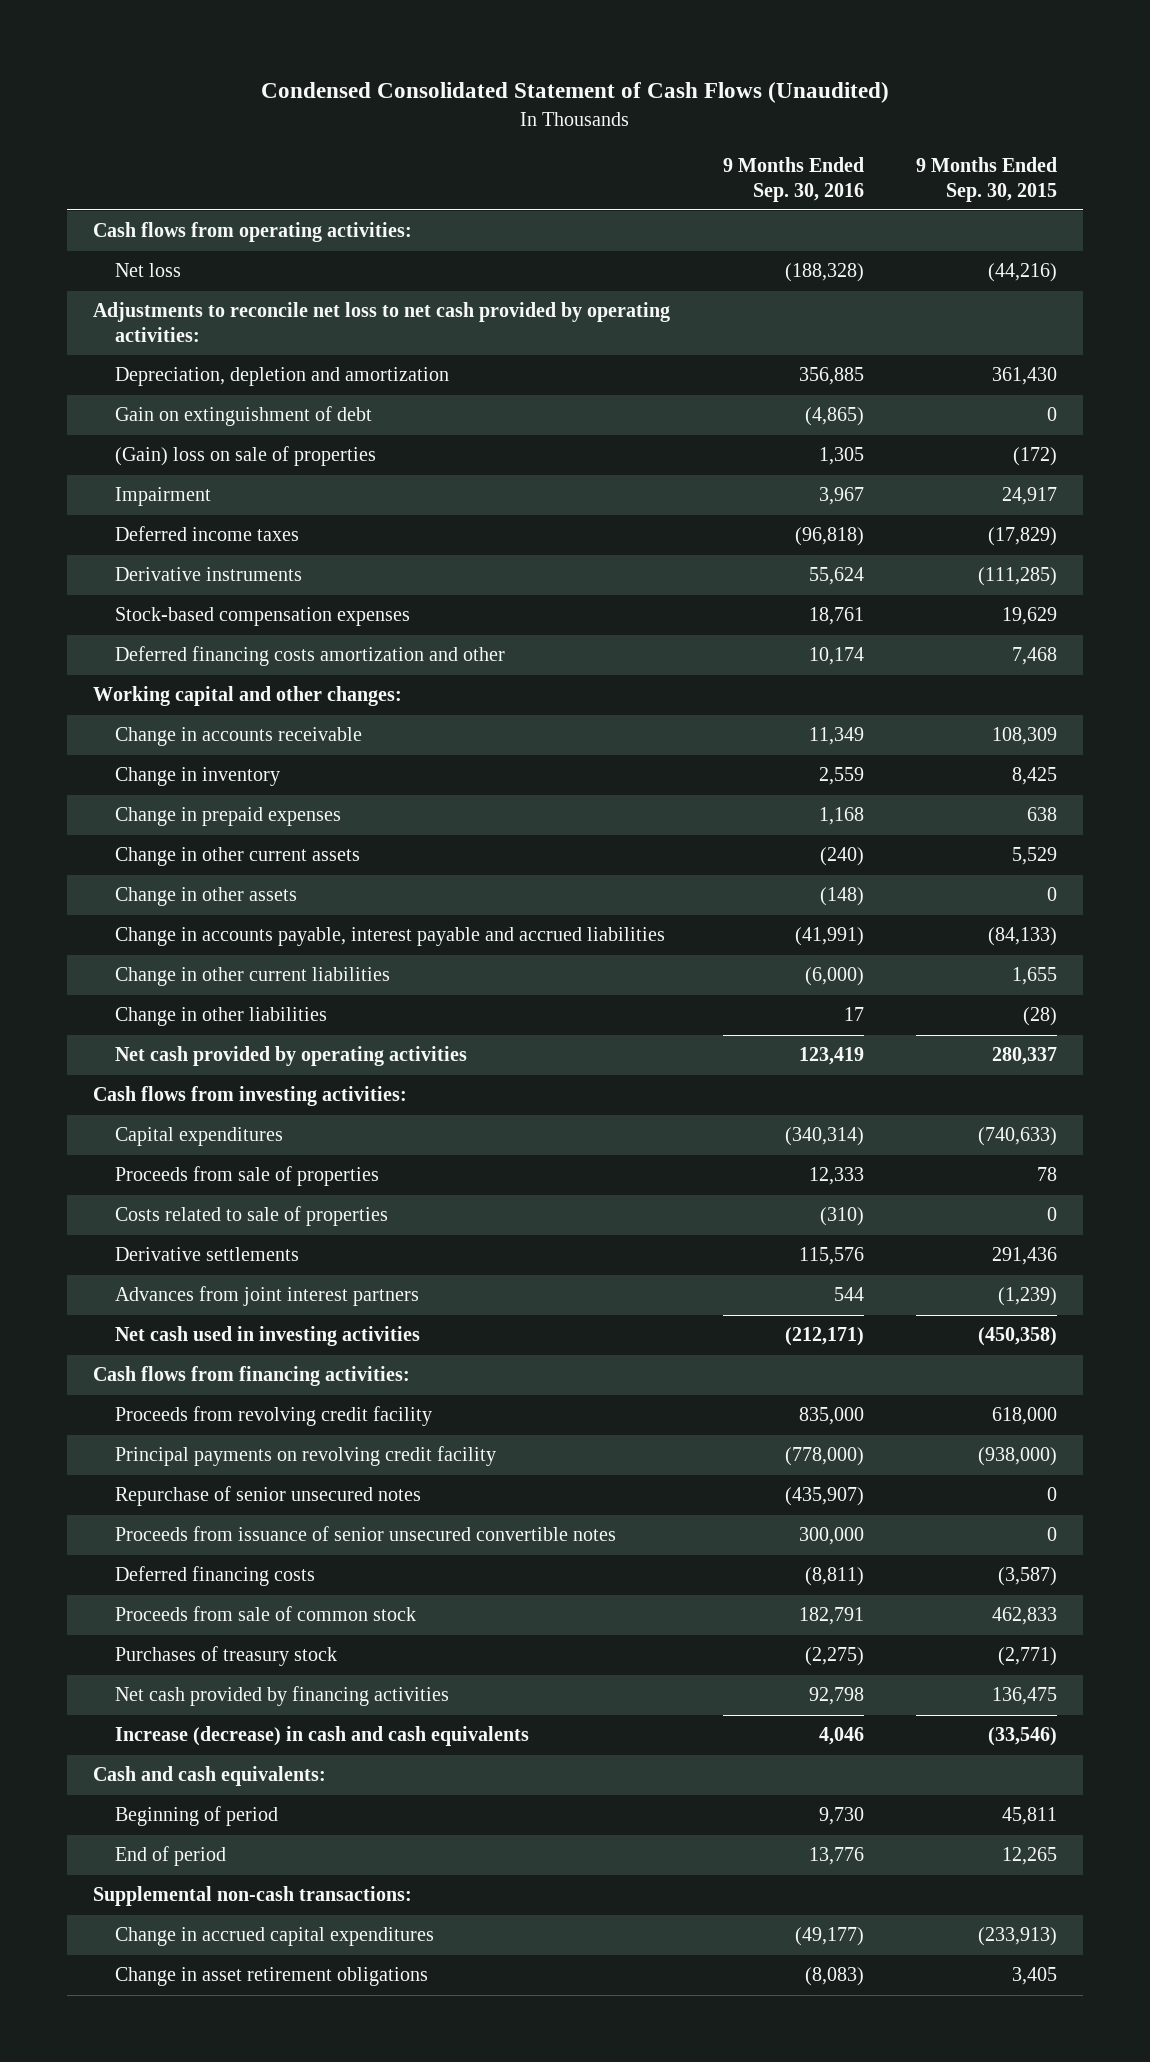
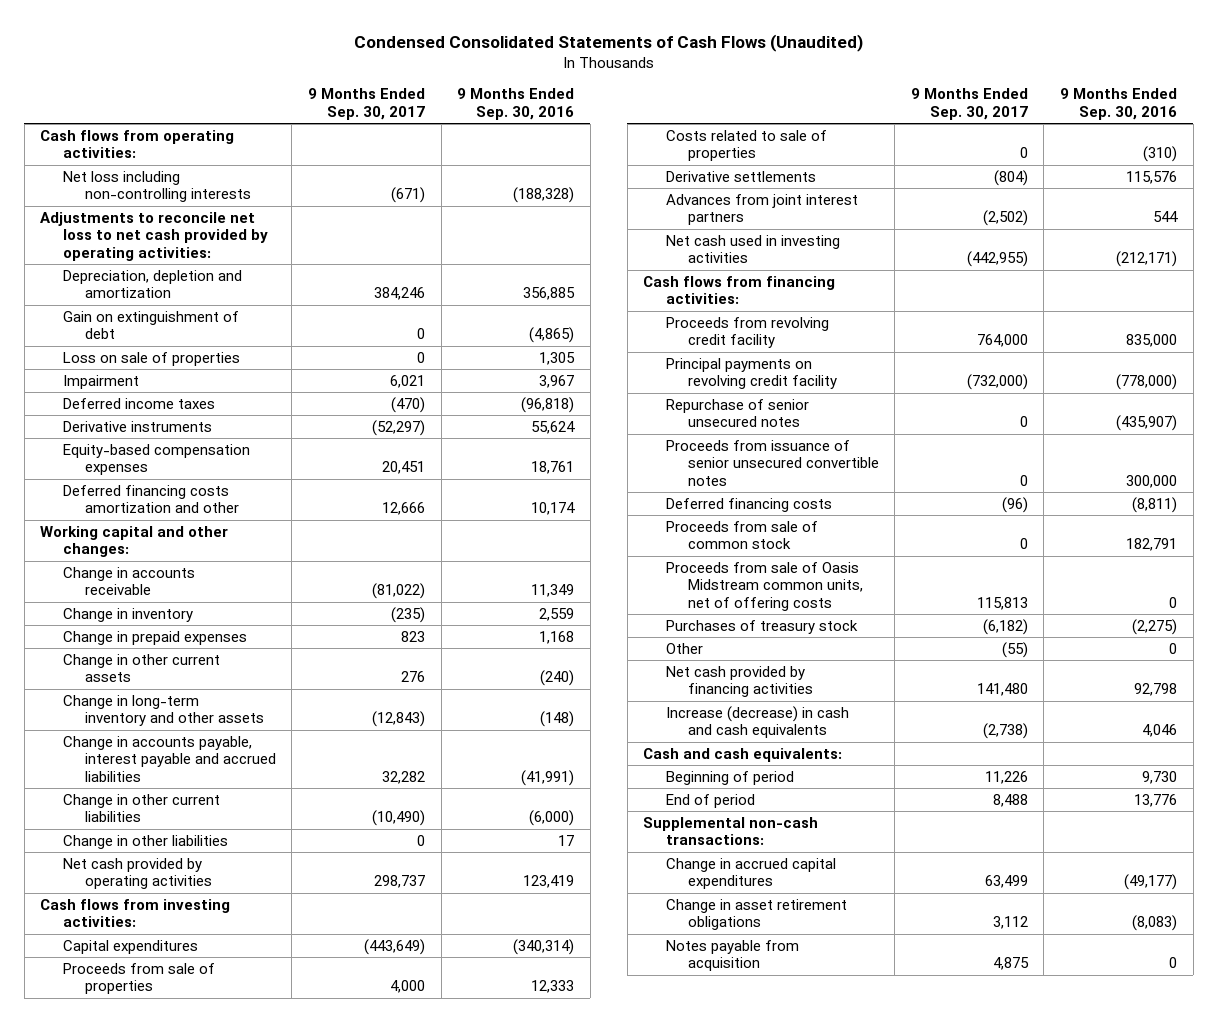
[261,82,890,104] Condensed Consolidated Statement of Cash Flows (Unaudited) -> [353,33,863,52] Condensed Consolidated Statements of Cash Flows (Unaudited)
[915,156,1057,202] 9 Months Ended Sep. 30, 2015 -> none
none -> [307,88,425,120] 9 Months Ended Sep. 30, 2017
[114,263,181,278] Net loss -> [62,170,251,203] Net loss including non-controlling interests
[114,446,376,467] (Gain) loss on sale of properties -> [62,351,240,366] Loss on sale of properties
[114,607,410,627] Stock-based compensation expenses -> [62,443,250,476] Equity-based compensation expenses
[114,887,297,907] Change in other assets -> [62,694,264,727] Change in long-term inventory and other assets
none -> [665,561,863,612] Proceeds from sale of Oasis Midstream common units, net of offering costs
none -> [665,642,703,654] Other
none -> [665,939,799,972] Notes payable from acquisition

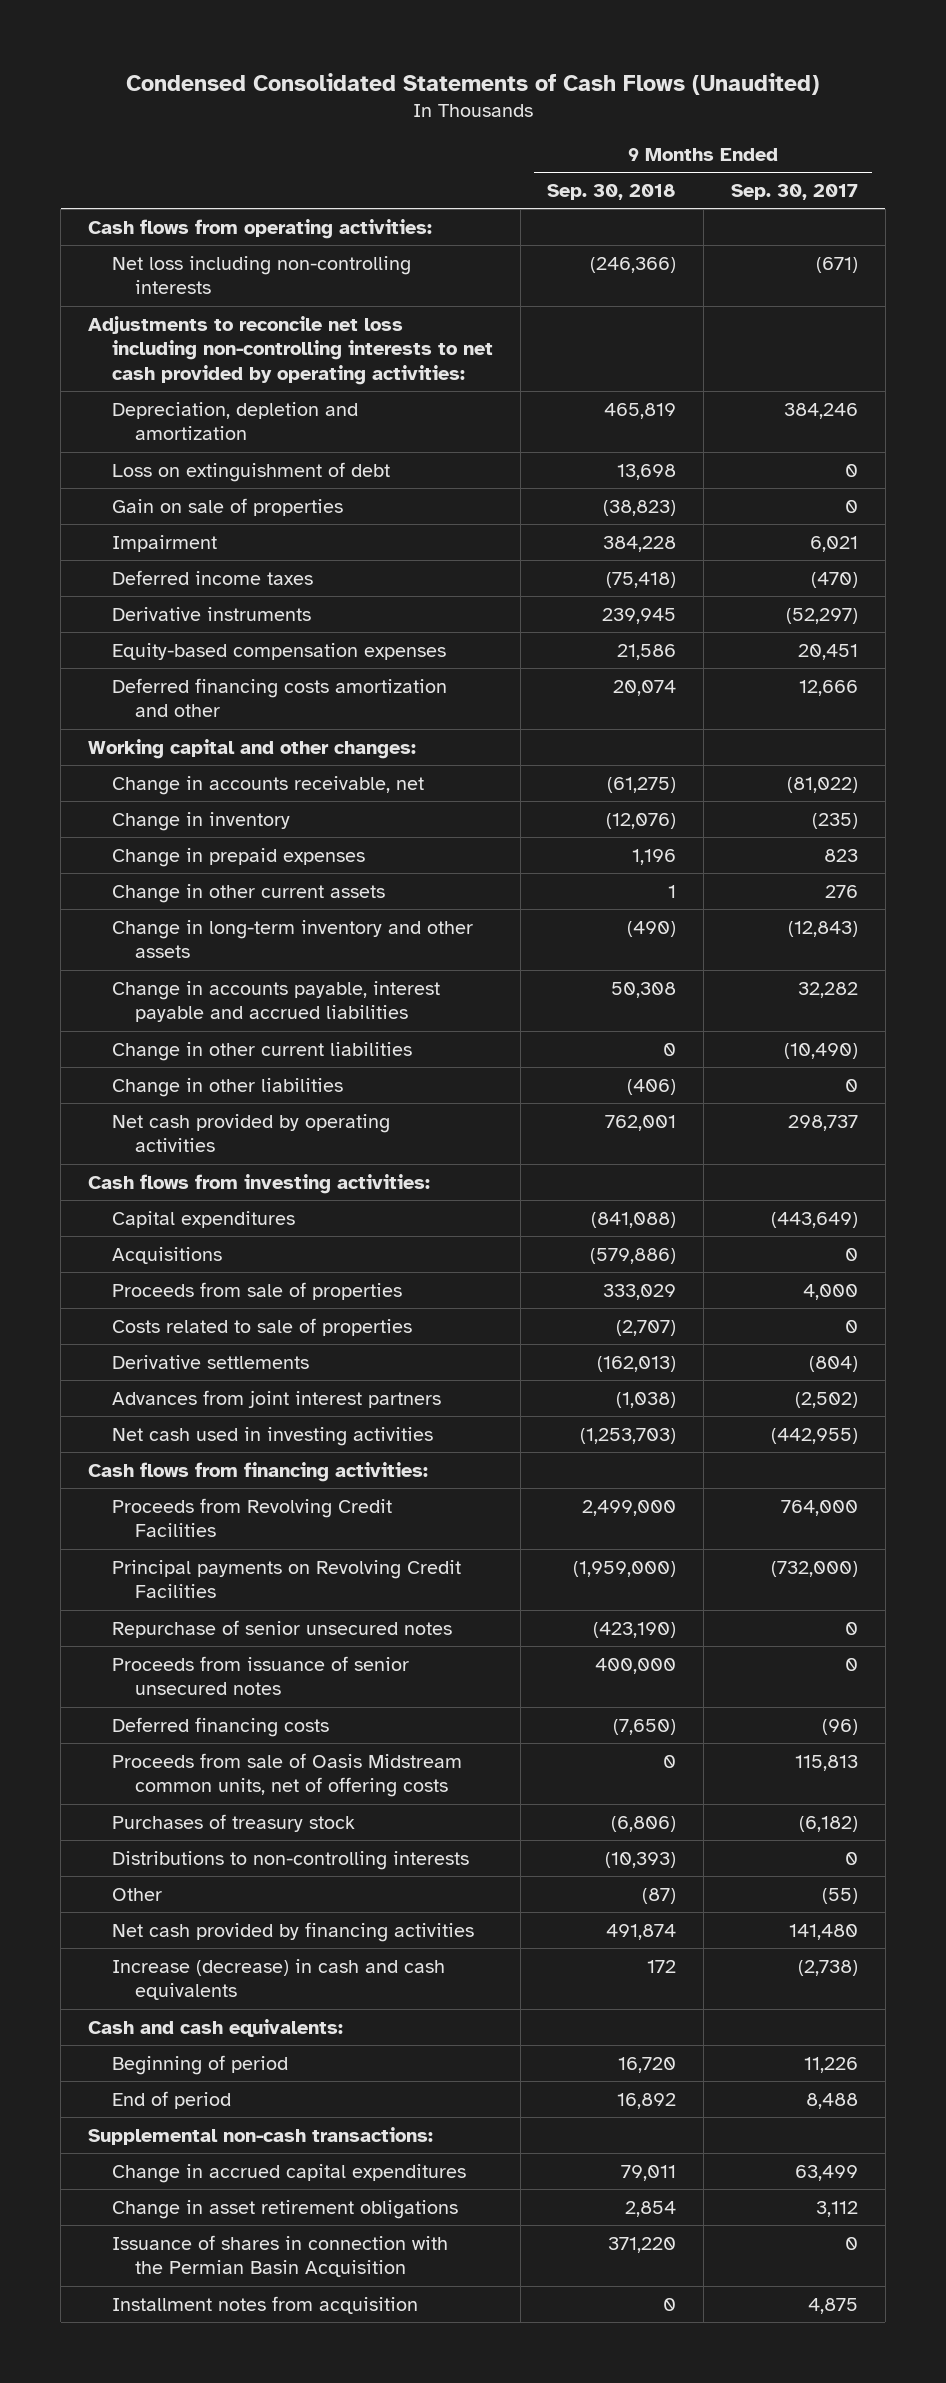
[457,88,575,120] 9 Months Ended Sep. 30, 2016 -> none
none -> [547,183,677,200] Sep. 30, 2018
[40,211,268,262] Adjustments to reconcile net loss to net cash provided by operating activities: -> [87,315,493,386] Adjustments to reconcile net loss including non-controlling interests to net cash provided by operating activities:
[62,310,239,340] Gain on extinguishment of debt -> [111,461,390,482] Loss on extinguishment of debt
[62,351,240,366] Loss on sale of properties -> [111,497,343,516] Gain on sale of properties
[62,566,195,596] Change in accounts receivable -> [111,775,424,795] Change in accounts receivable, net
none -> [111,1246,222,1264] Acquisitions
[665,316,829,349] Proceeds from revolving credit facility -> [111,1497,392,1538] Proceeds from Revolving Credit Facilities
[665,357,837,390] Principal payments on revolving credit facility -> [111,1559,461,1599] Principal payments on Revolving Credit Facilities
[665,439,879,487] Proceeds from issuance of senior unsecured convertible notes -> [111,1655,409,1696] Proceeds from issuance of senior unsecured notes
[665,520,818,550] Proceeds from sale of common stock -> none
none -> [111,1850,469,1870] Distributions to non-controlling interests
none -> [111,2234,448,2278] Issuance of shares in connection with the Permian Basin Acquisition
[665,939,799,972] Notes payable from acquisition -> [111,2295,418,2314] Installment notes from acquisition

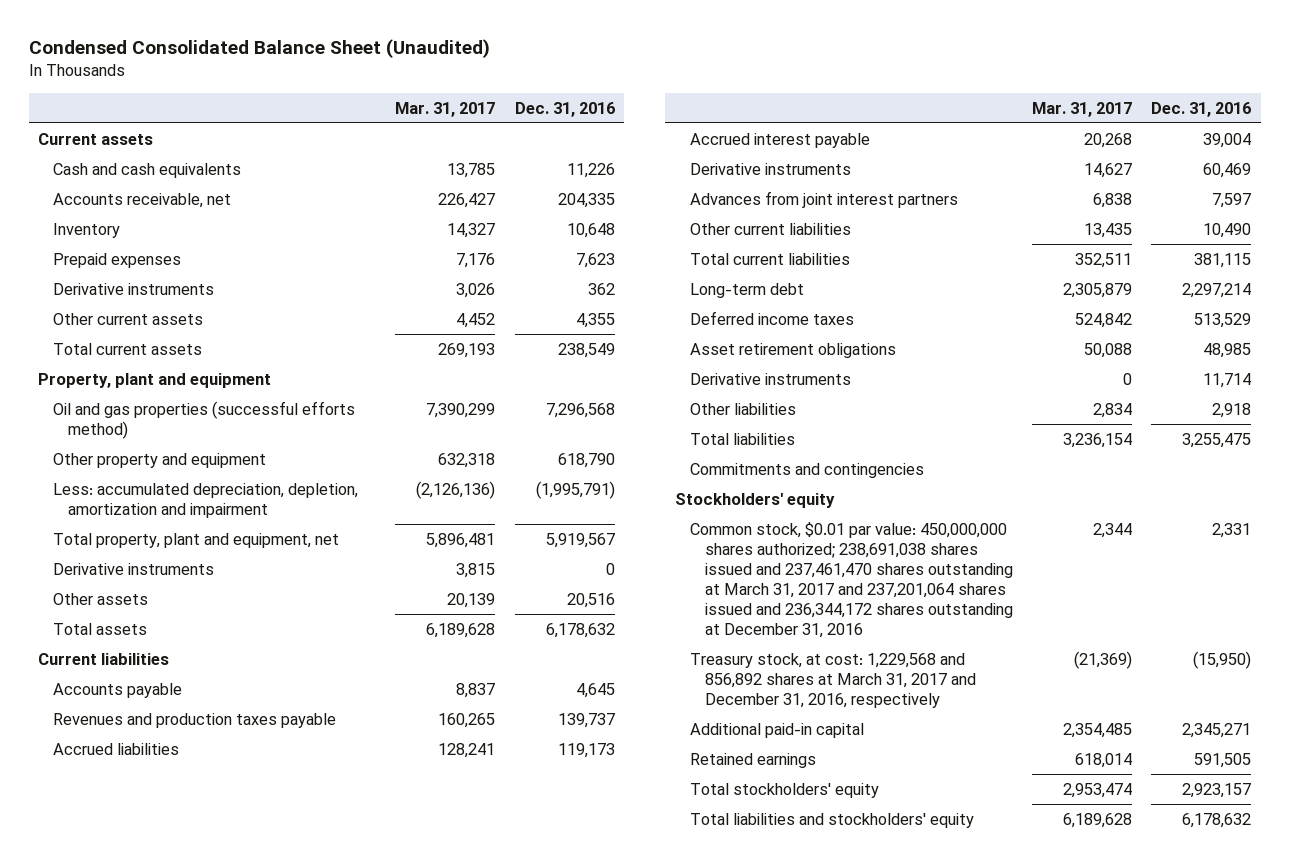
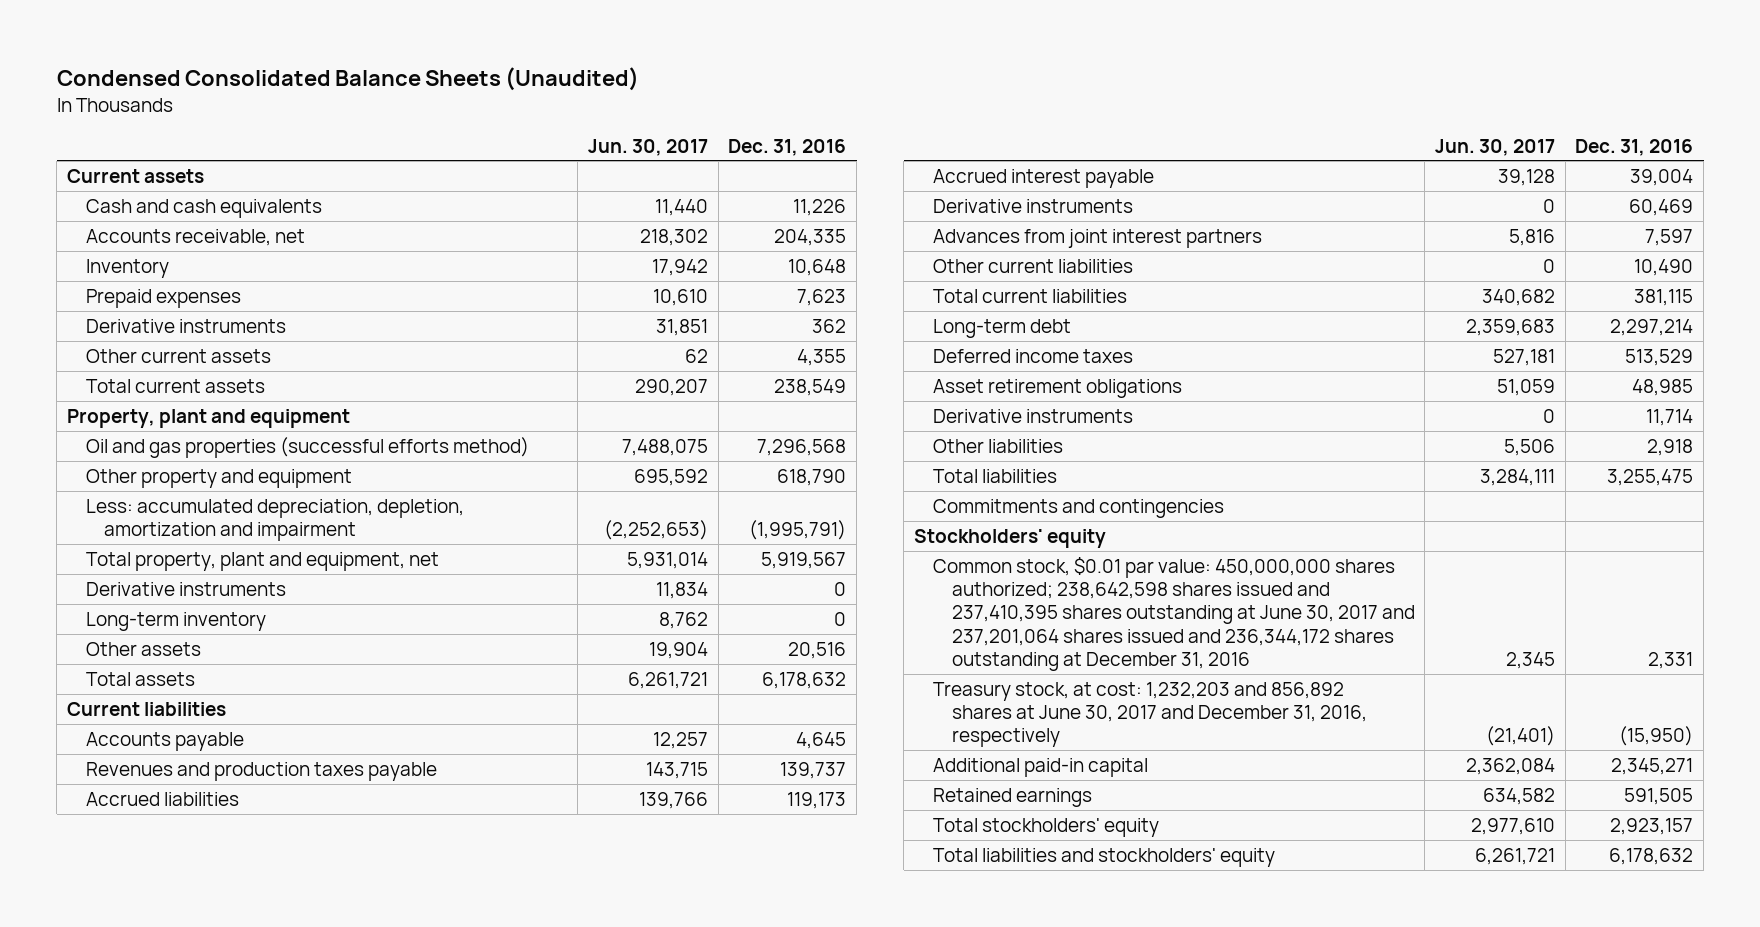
[28,39,490,59] Condensed Consolidated Balance Sheet (Unaudited) -> [56,67,639,92] Condensed Consolidated Balance Sheets (Unaudited)
[395,101,496,117] Mar. 31, 2017 -> none
none -> [587,138,708,156] Jun. 30, 2017
none -> [85,611,266,631] Long-term inventory
[689,521,1013,638] Common stock, $0.01 par value: 450,000,000 shares authorized; 238,691,038 shares issued and 237,461,470 shares outstanding at March 31, 2017 and 237,201,064 shares issued and 236,344,172 shares outstanding at December 31, 2016 -> [932,556,1415,672] Common stock, $0.01 par value: 450,000,000 shares authorized; 238,642,598 shares issued and 237,410,395 shares outstanding at June 30, 2017 and 237,201,064 shares issued and 236,344,172 shares outstanding at December 31, 2016
[689,652,976,708] Treasury stock, at cost: 1,229,568 and 856,892 shares at March 31, 2017 and December 31, 2016, respectively -> [932,681,1367,748] Treasury stock, at cost: 1,232,203 and 856,892 shares at June 30, 2017 and December 31, 2016, respectively

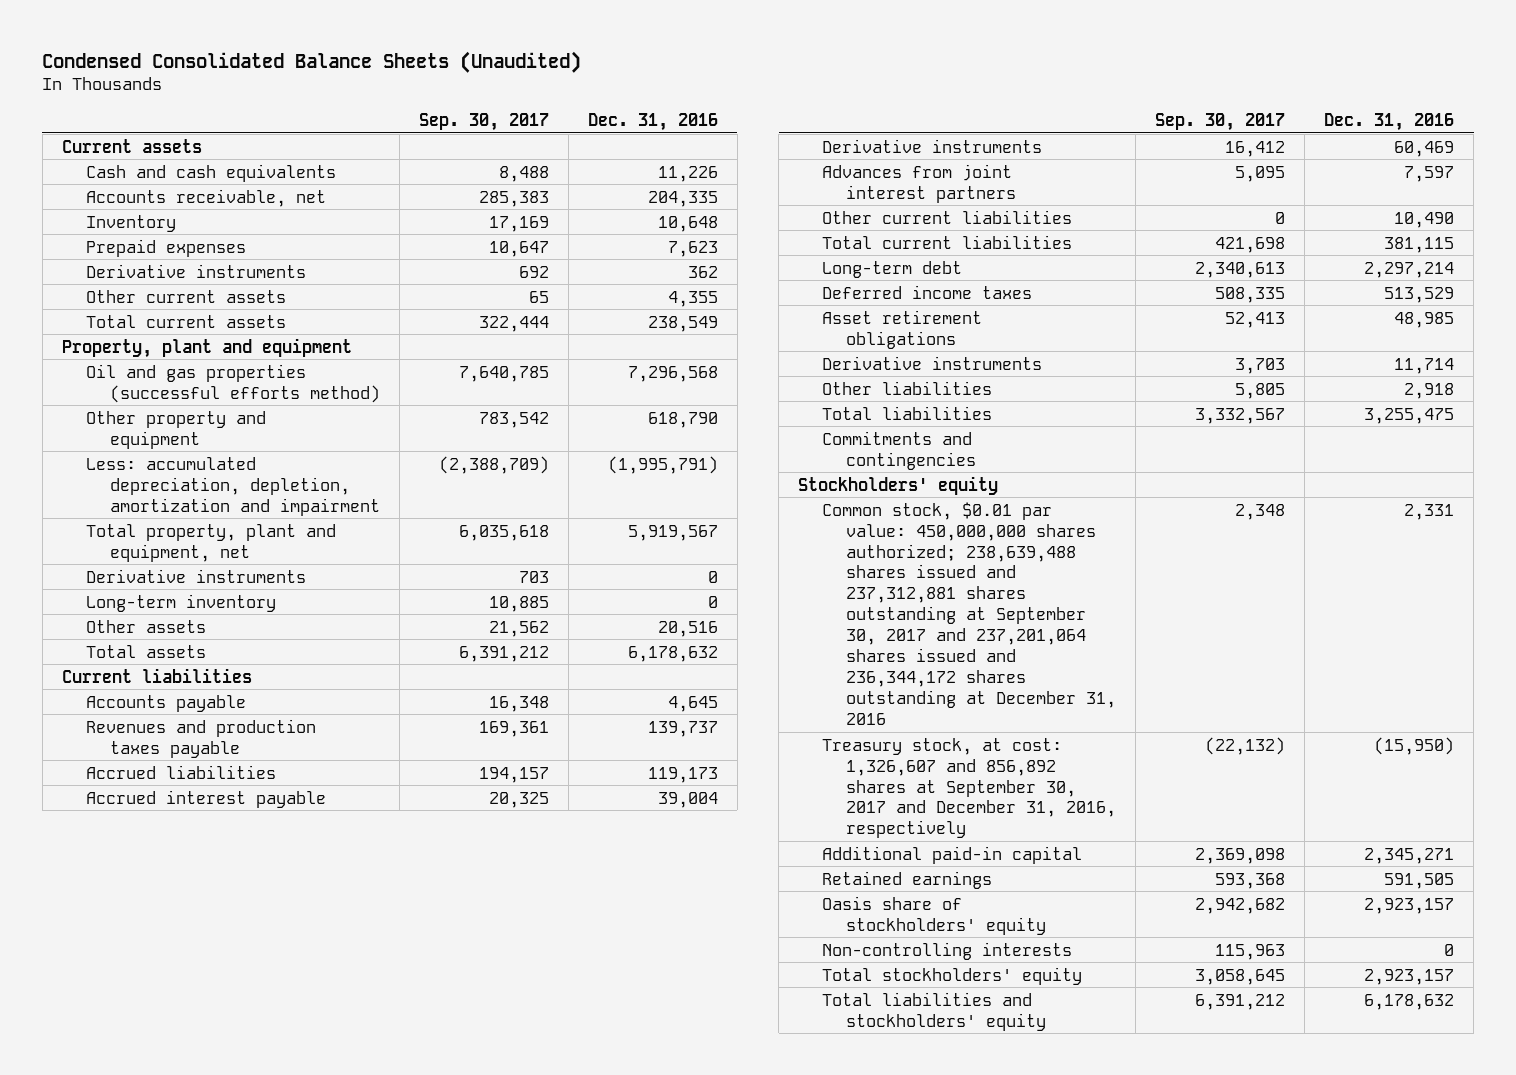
[587,138,708,156] Jun. 30, 2017 -> none
none -> [418,112,549,131] Sep. 30, 2017
[932,556,1415,672] Common stock, $0.01 par value: 450,000,000 shares authorized; 238,642,598 shares issued and 237,410,395 shares outstanding at June 30, 2017 and 237,201,064 shares issued and 236,344,172 shares outstanding at December 31, 2016 -> [822,501,1117,726] Common stock, $0.01 par value: 450,000,000 shares authorized; 238,639,488 shares issued and 237,312,881 shares outstanding at September 30, 2017 and 237,201,064 shares issued and 236,344,172 shares outstanding at December 31, 2016
[932,681,1367,748] Treasury stock, at cost: 1,232,203 and 856,892 shares at June 30, 2017 and December 31, 2016, respectively -> [822,737,1117,839] Treasury stock, at cost: 1,326,607 and 856,892 shares at September 30, 2017 and December 31, 2016, respectively
none -> [822,895,1047,935] Oasis share of stockholders' equity
none -> [822,941,1073,960] Non-controlling interests

